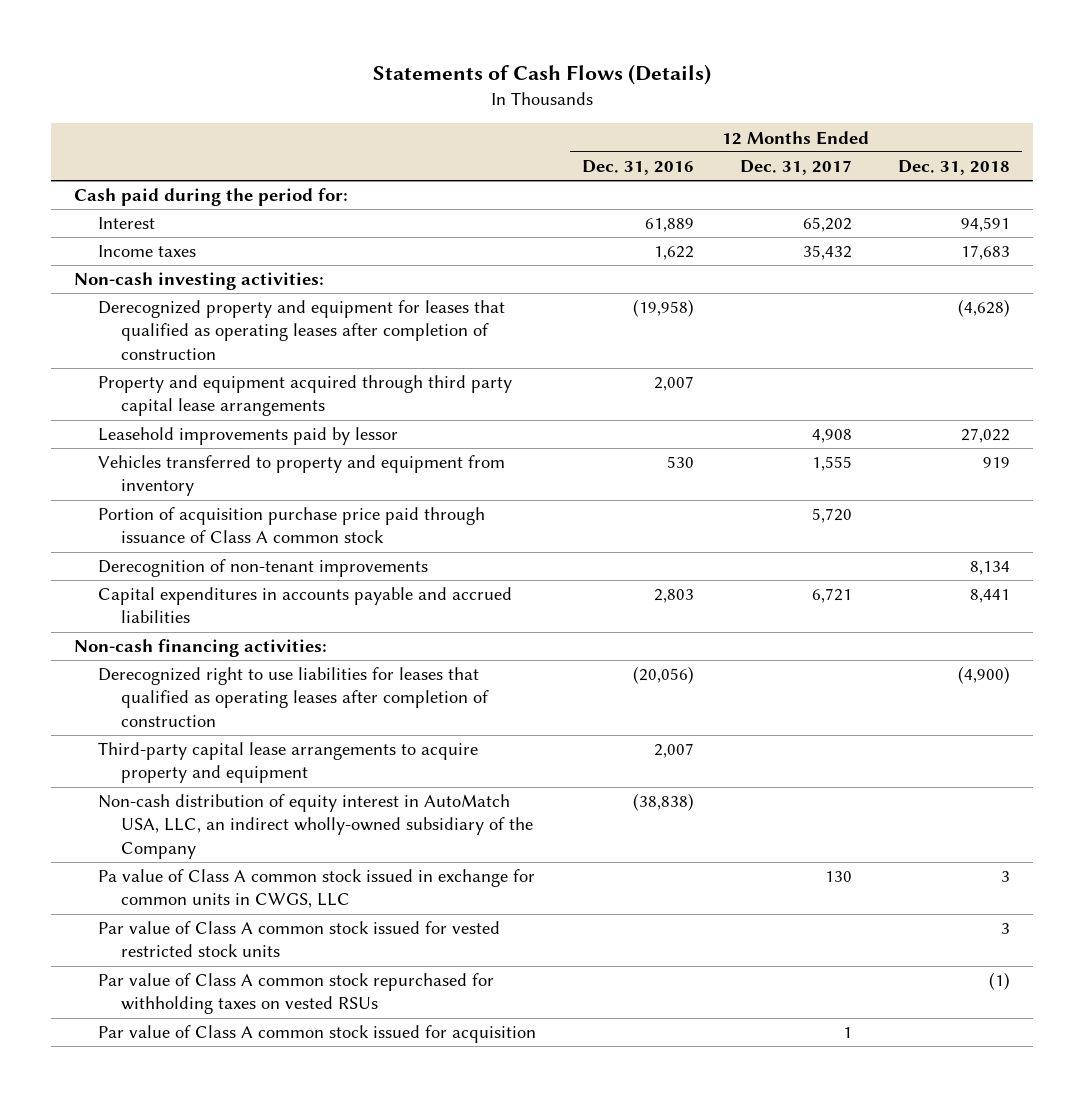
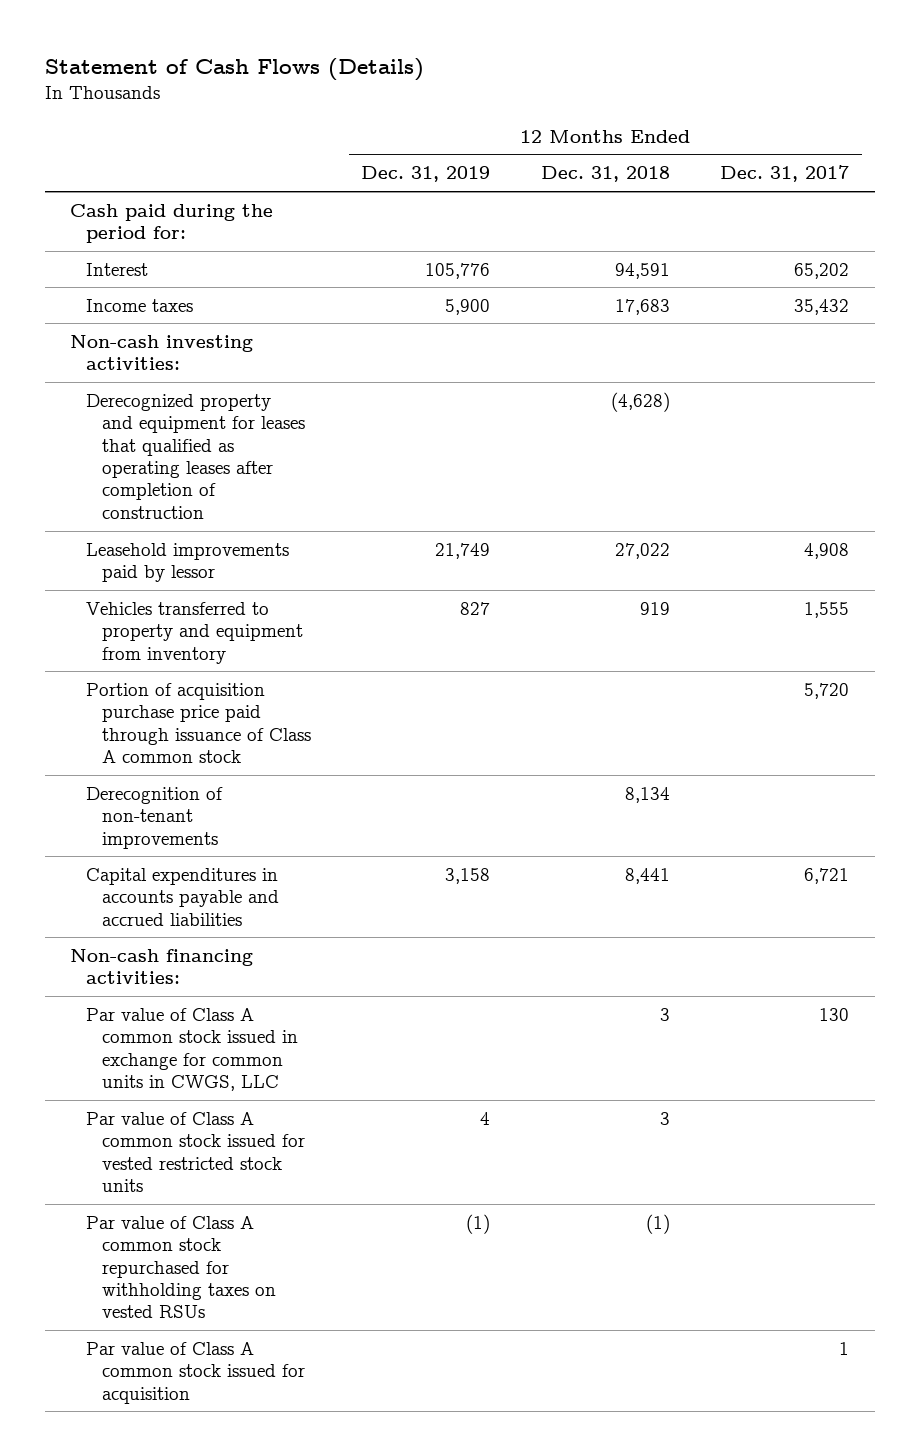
[373,63,712,85] Statements of Cash Flows (Details) -> [45,58,425,82] Statement of Cash Flows (Details)
[581,160,694,176] Dec. 31, 2016 -> none
none -> [361,166,491,183] Dec. 31, 2019
[97,375,512,417] Property and equipment acquired through third party capital lease arrangements -> none
[97,667,489,727] Derecognized right to use liabilities for leases that qualified as operating leases after completion of construction -> none
[97,742,478,784] Third-party capital lease arrangements to acquire property and equipment -> none
[97,794,533,859] Non-cash distribution of equity interest in AutoMatch USA, LLC, an indirect wholly-owned subsidiary of the Company -> none
[97,869,535,909] Pa value of Class A common stock issued in exchange for common units in CWGS, LLC -> [86,1007,298,1091] Par value of Class A common stock issued in exchange for common units in CWGS, LLC

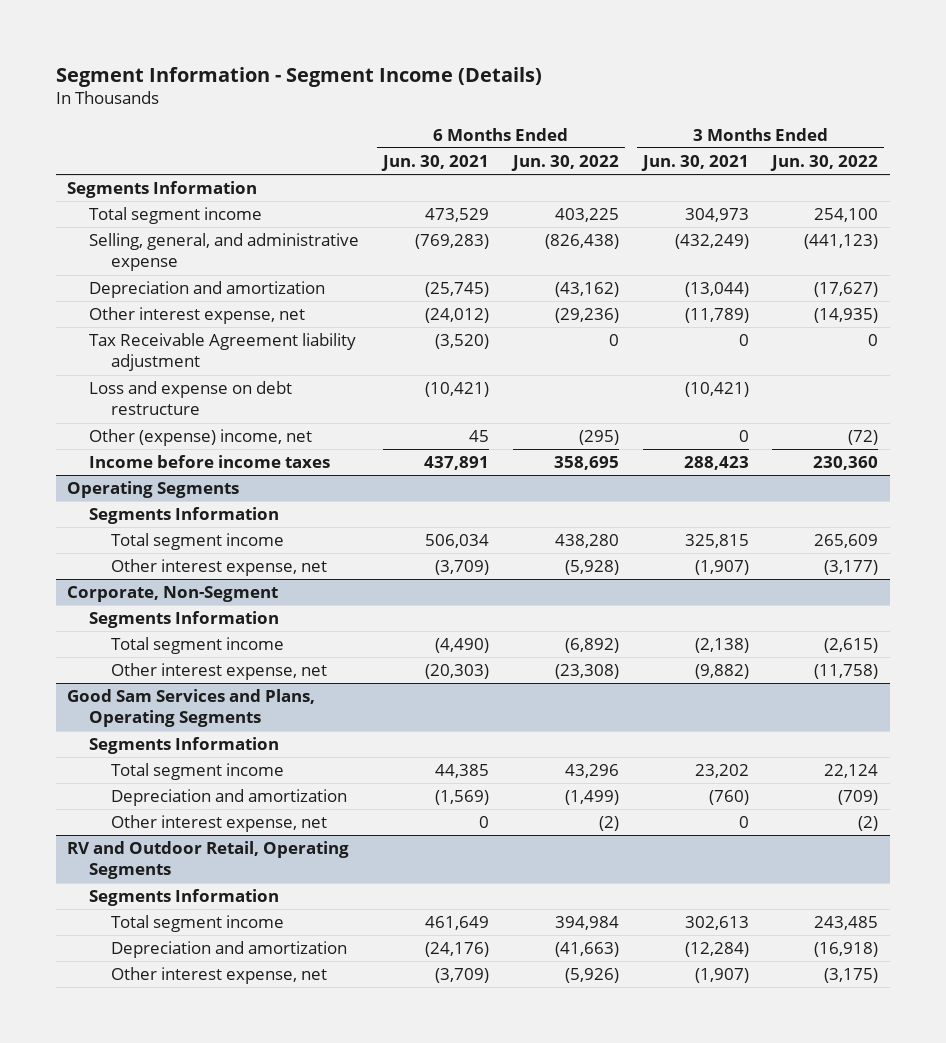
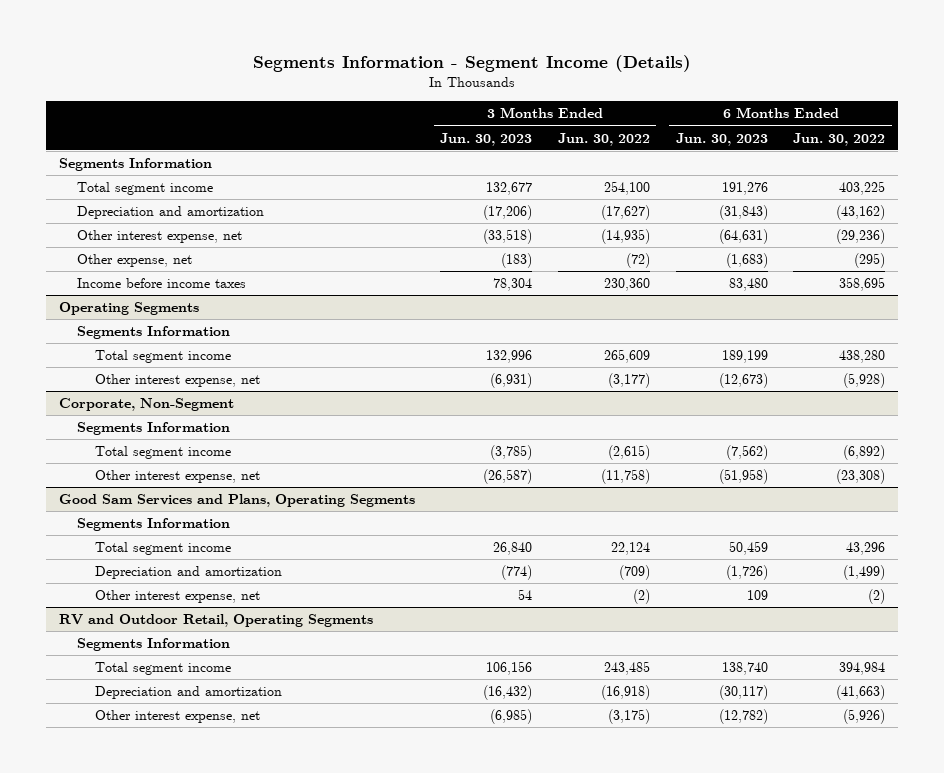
[55,66,542,87] Segment Information - Segment Income (Details) -> [253,54,692,72] Segments Information - Segment Income (Details)
[380,155,489,172] Jun. 30, 2021 -> none
[640,155,749,172] Jun. 30, 2021 -> none
none -> [440,132,533,146] Jun. 30, 2023
none -> [675,132,768,146] Jun. 30, 2023
[89,233,360,272] Selling, general, and administrative expense -> none
[89,333,357,372] Tax Receivable Agreement liability adjustment -> none
[89,381,293,416] Loss and expense on debt restructure -> none
[89,429,313,447] Other (expense) income, net -> [77,254,193,268] Other expense, net

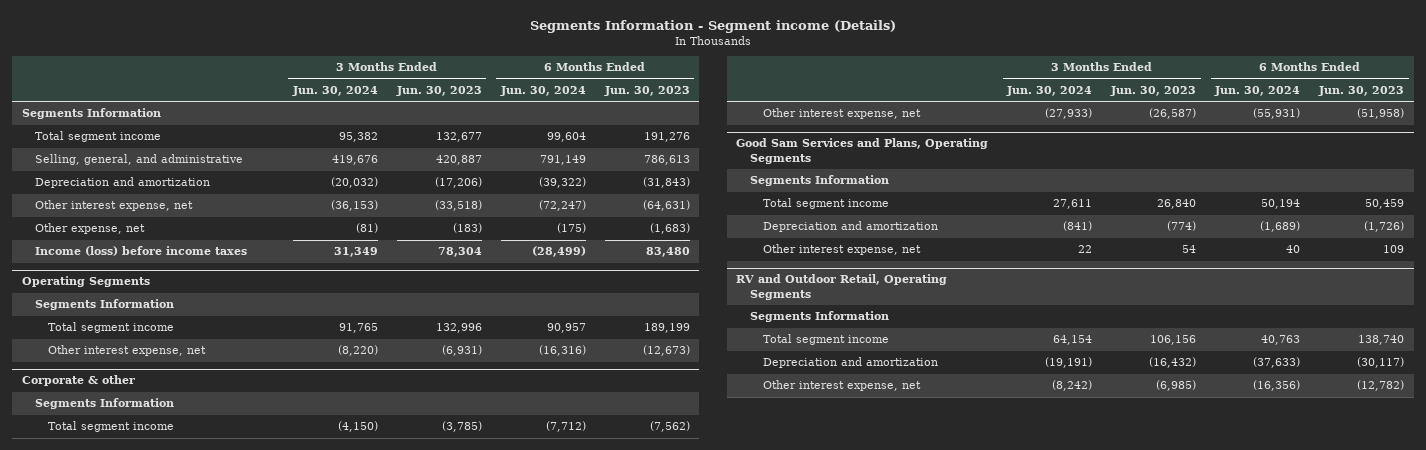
[253,54,692,72] Segments Information - Segment Income (Details) -> [529,19,896,33] Segments Information - Segment income (Details)
[558,132,651,146] Jun. 30, 2022 -> none
[793,132,886,146] Jun. 30, 2022 -> none
none -> [291,86,378,97] Jun. 30, 2024
none -> [499,86,586,97] Jun. 30, 2024
none -> [34,154,243,166] Selling, general, and administrative
[77,278,247,289] Income before income taxes -> [34,246,247,257] Income (loss) before income taxes
[58,398,234,412] Corporate, Non-Segment -> none
none -> [21,375,135,387] Corporate & other

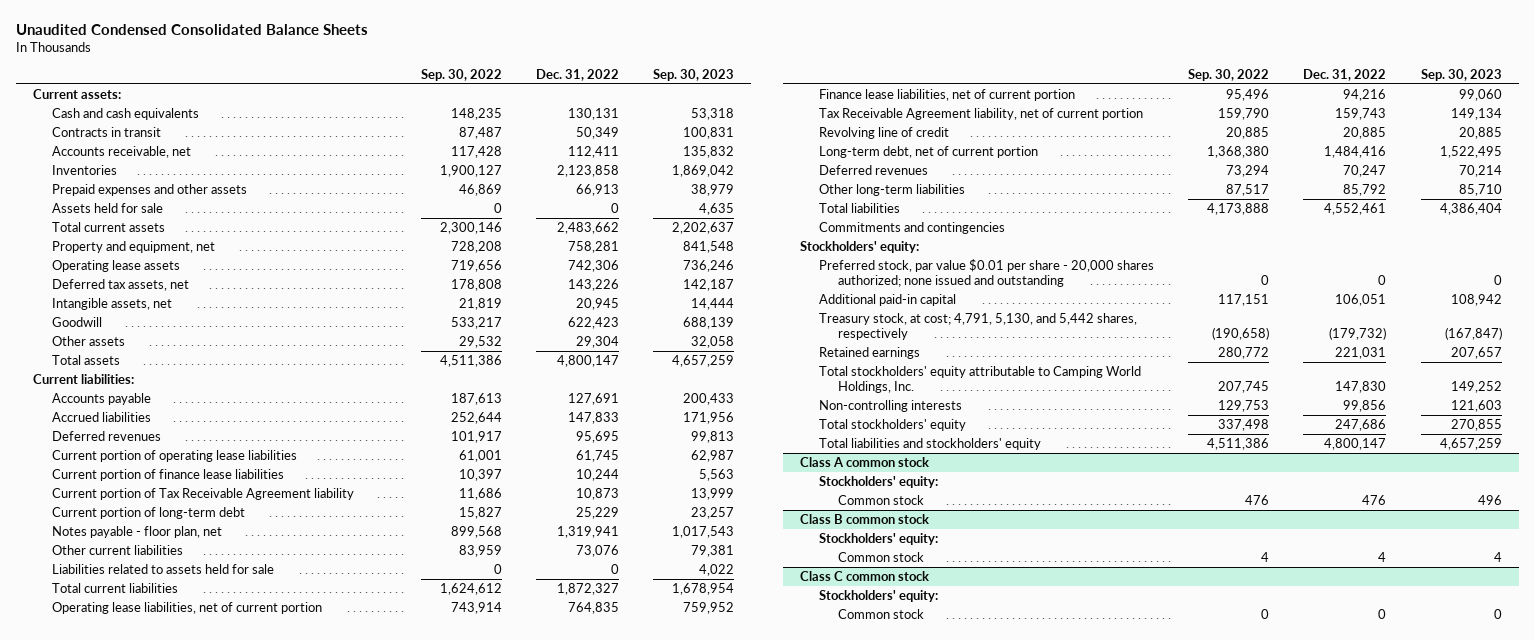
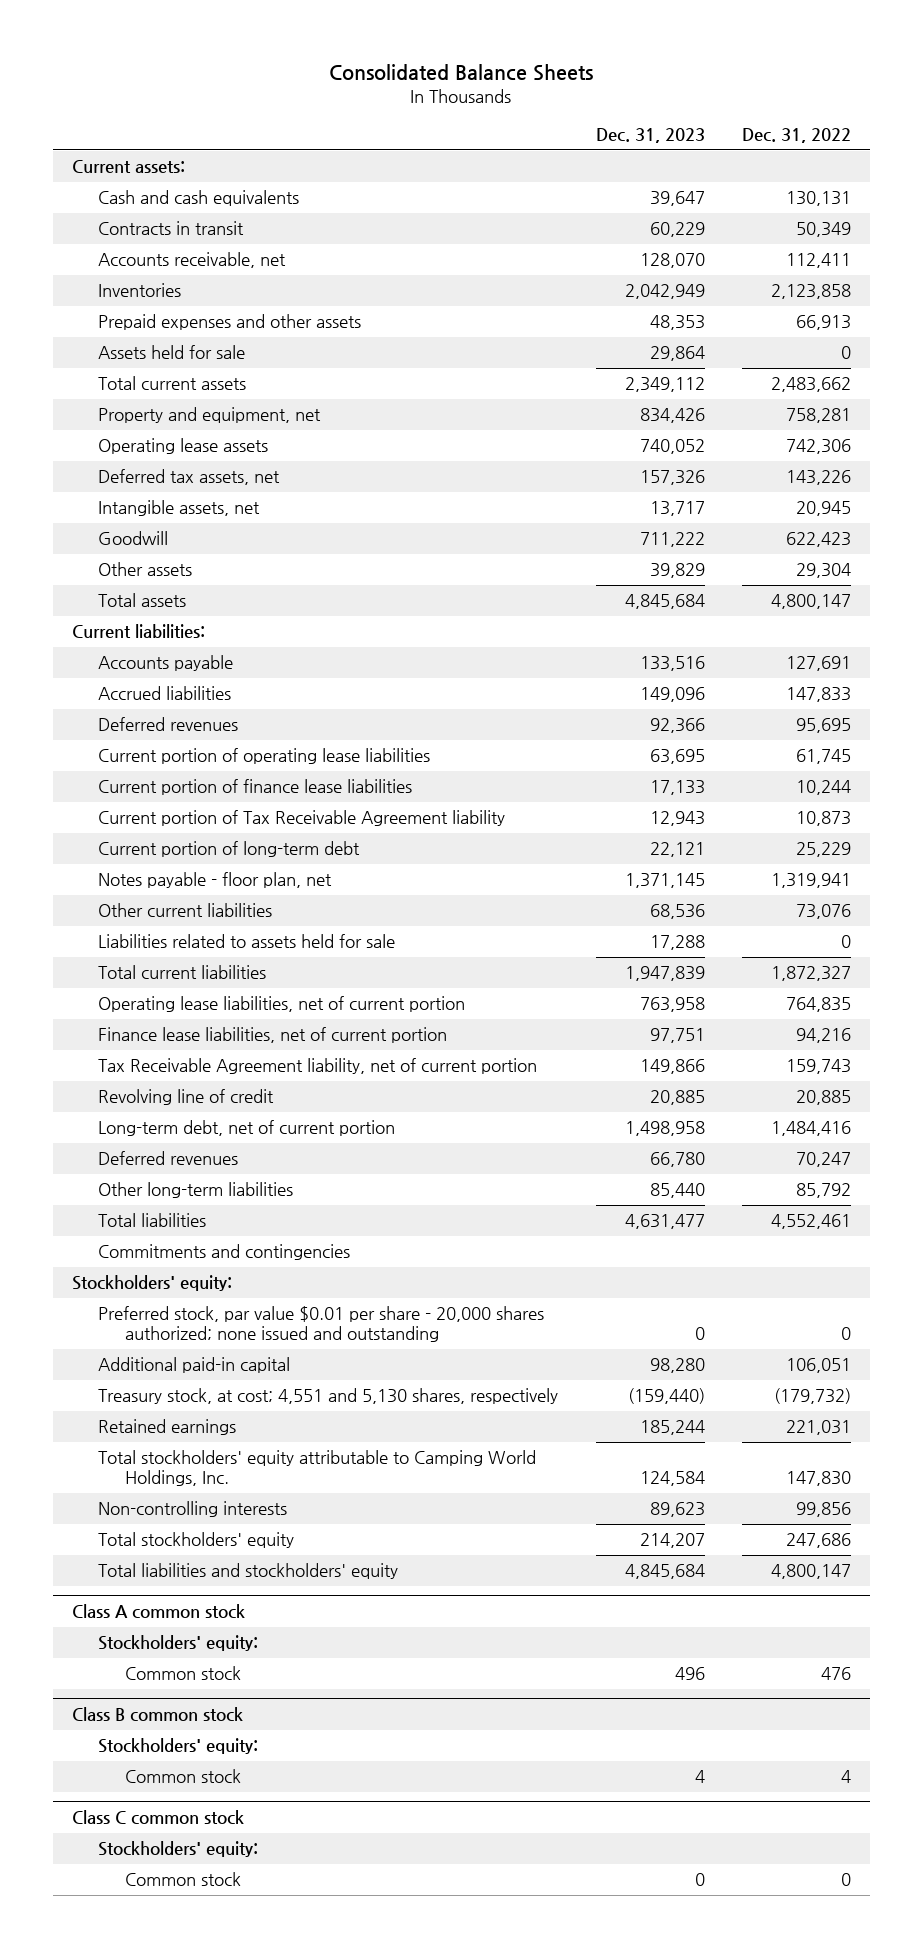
[15,24,368,36] Unaudited Condensed Consolidated Balance Sheets -> [329,64,594,82] Consolidated Balance Sheets
[420,68,502,81] Sep. 30, 2022 -> none
[653,68,735,81] Sep. 30, 2023 -> none
none -> [595,127,705,143] Dec. 31, 2023
[819,312,1138,341] Treasury stock, at cost; 4,791, 5,130, and 5,442 shares, respectively -> [98,1388,559,1405] Treasury stock, at cost; 4,551 and 5,130 shares, respectively

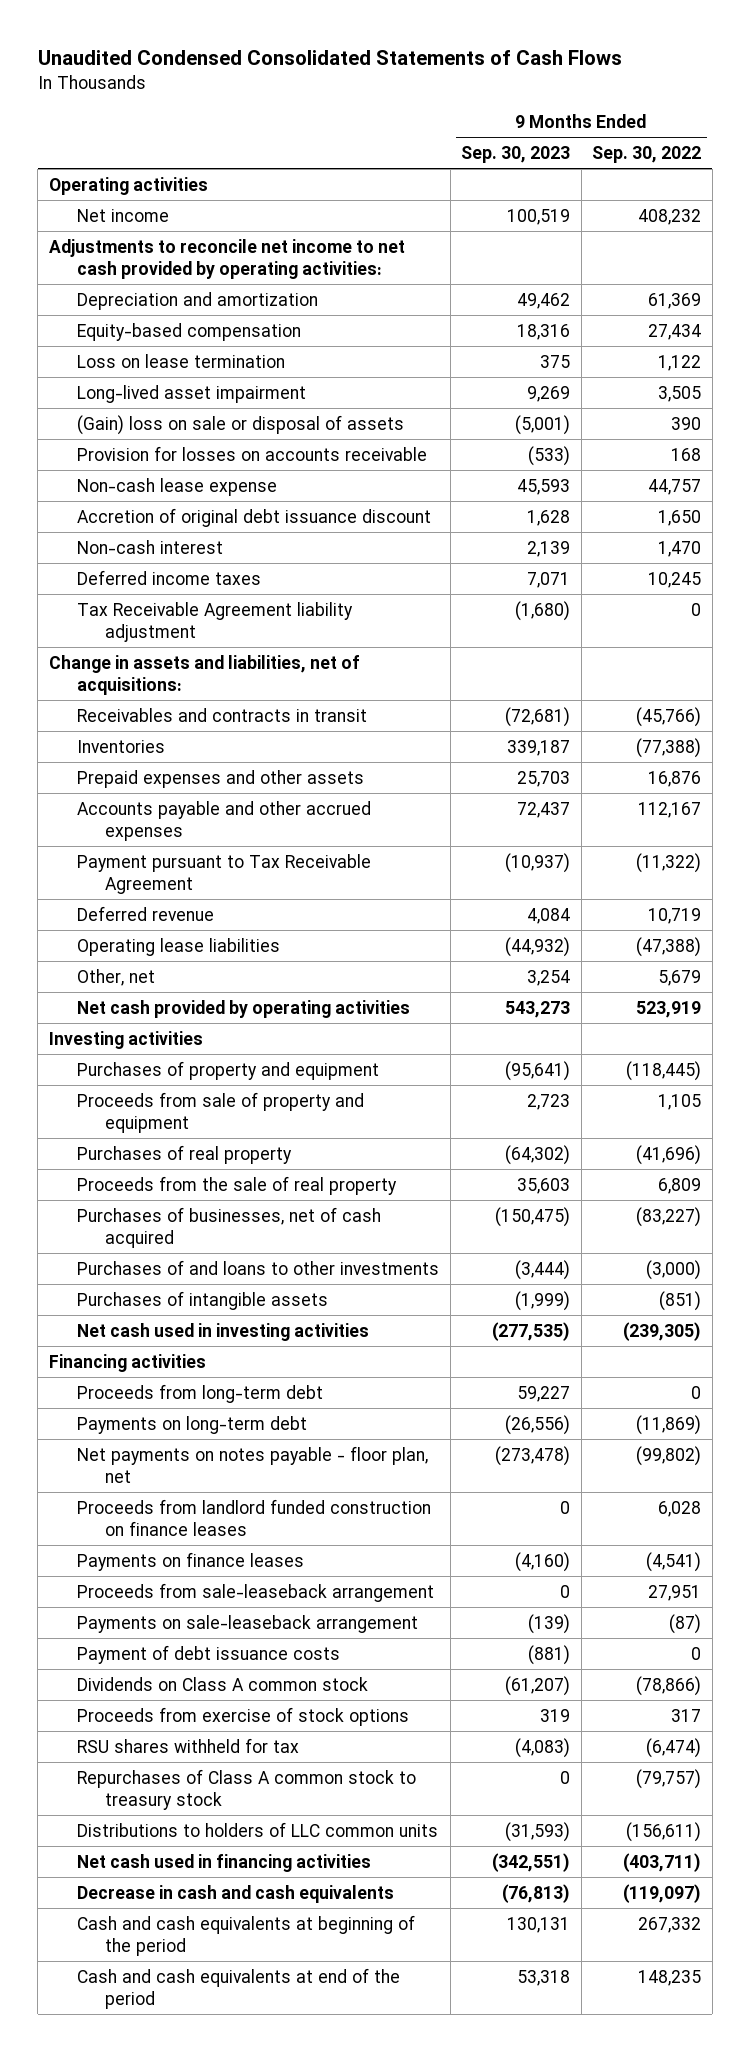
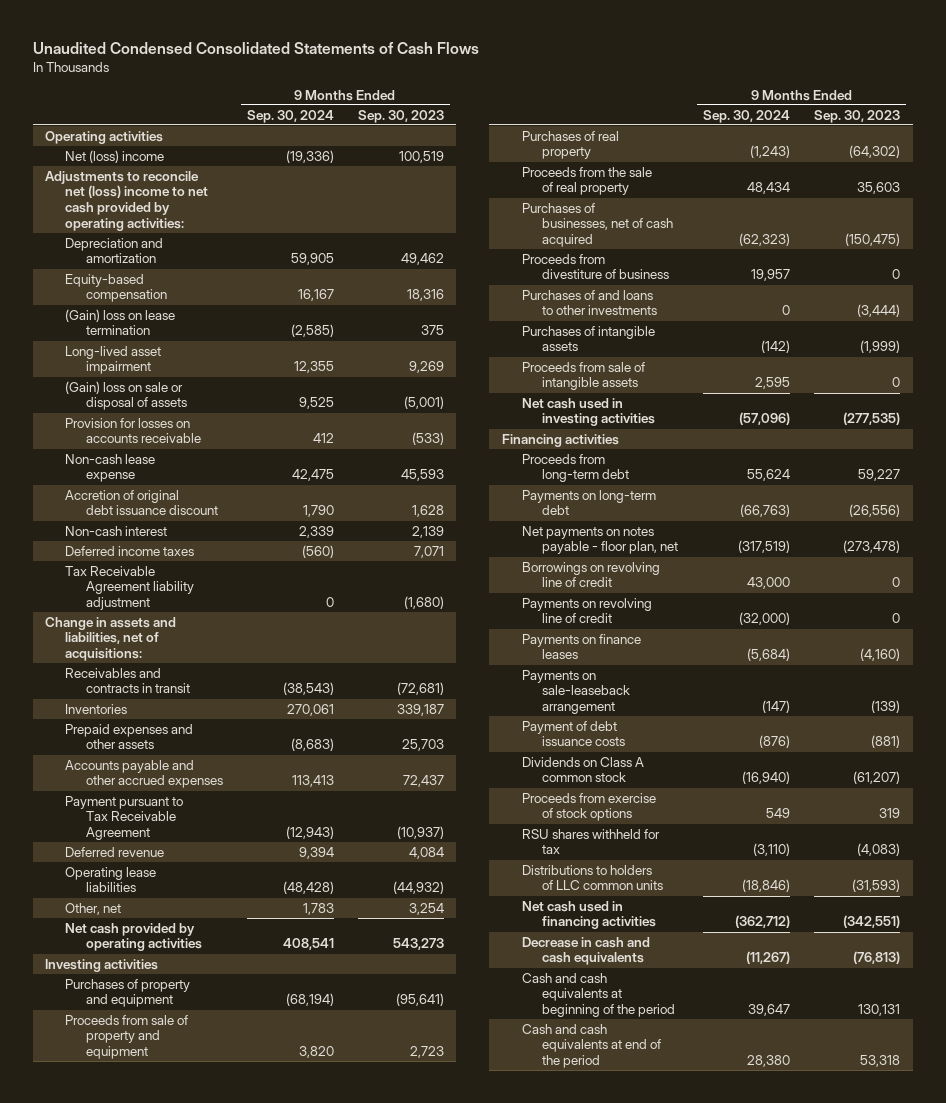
[592,146,702,164] Sep. 30, 2022 -> none
none -> [246,109,334,123] Sep. 30, 2024
[76,208,169,222] Net income -> [65,149,165,163] Net (loss) income
[48,238,405,280] Adjustments to reconcile net income to net cash provided by operating activities: -> [45,170,209,231] Adjustments to reconcile net (loss) income to net cash provided by operating activities:
[76,353,285,368] Loss on lease termination -> [65,308,176,336] (Gain) loss on lease termination
none -> [521,253,670,280] Proceeds from divestiture of business
none -> [521,361,645,391] Proceeds from sale of intangible assets
[76,1498,431,1537] Proceeds from landlord funded construction on finance leases -> none
none -> [521,561,660,588] Borrowings on revolving line of credit
none -> [521,597,652,624] Payments on revolving line of credit
[76,1582,434,1602] Proceeds from sale-leaseback arrangement -> none
[76,1768,416,1811] Repurchases of Class A common stock to treasury stock -> none

